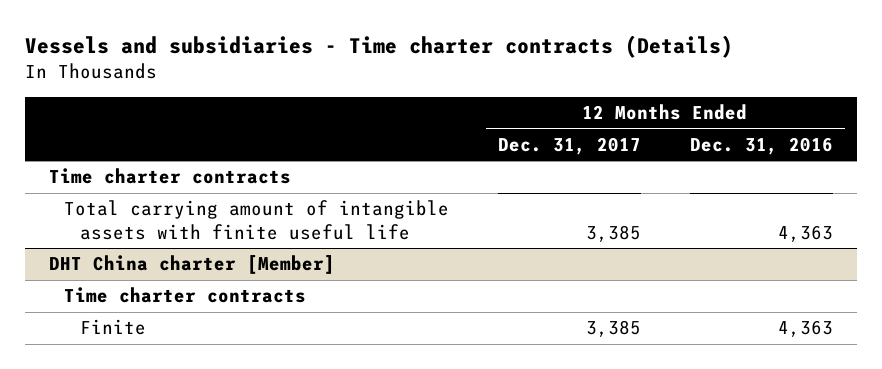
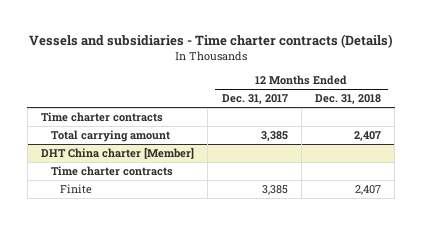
[689,136,833,155] Dec. 31, 2016 -> none
none -> [315,94,382,105] Dec. 31, 2018
[64,200,450,240] Total carrying amount of intangible assets with finite useful life -> [50,130,170,143] Total carrying amount

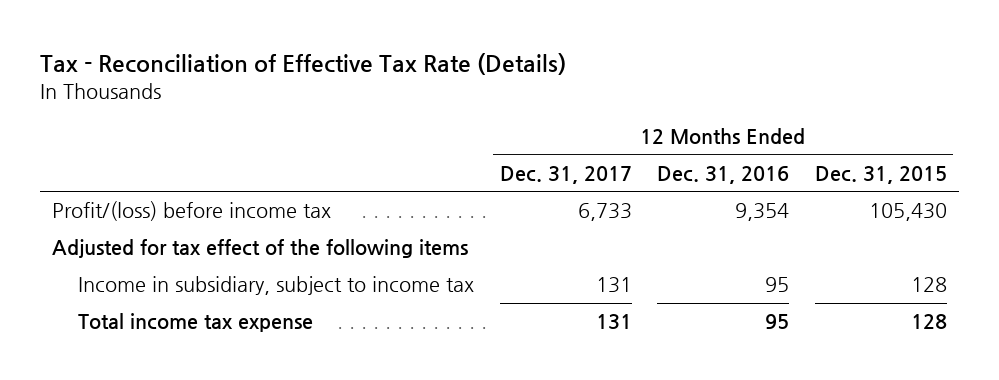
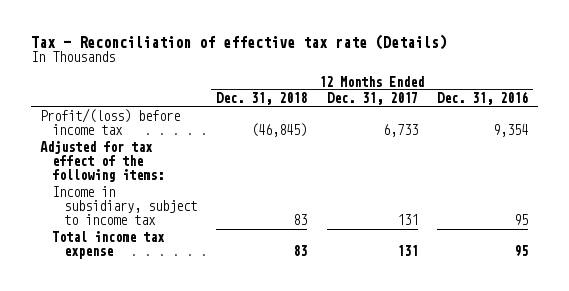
[39,52,566,75] Tax - Reconciliation of Effective Tax Rate (Details) -> [30,33,447,50] Tax - Reconciliation of effective tax rate (Details)
[814,165,947,184] Dec. 31, 2015 -> none
none -> [216,92,308,106] Dec. 31, 2018
[52,239,469,259] Adjusted for tax effect of the following items -> [40,141,165,183] Adjusted for tax effect of the following items:

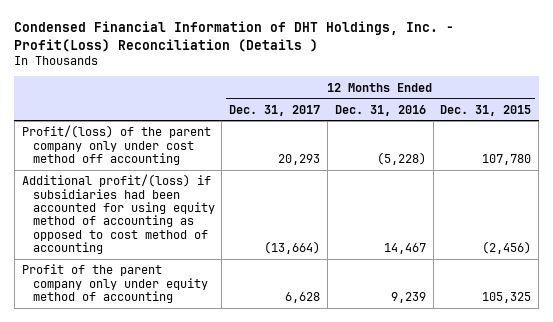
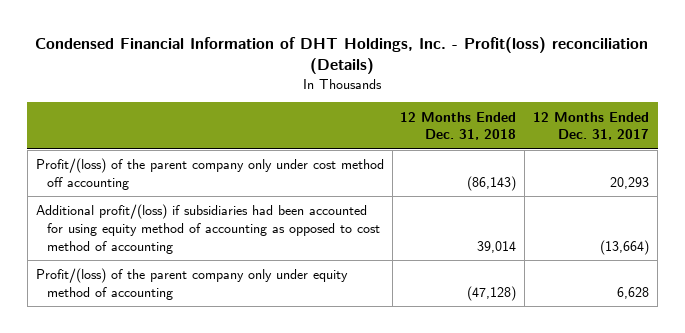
[14,21,455,52] Condensed Financial Information of DHT Holdings, Inc. - Profit(Loss) Reconciliation (Details ) -> [35,36,649,74] Condensed Financial Information of DHT Holdings, Inc. - Profit(loss) reconciliation (Details)
[334,104,426,116] Dec. 31, 2016 -> none
[440,104,532,116] Dec. 31, 2015 -> none
none -> [400,111,517,141] 12 Months Ended Dec. 31, 2018
[21,264,208,303] Profit of the parent company only under equity method of accounting -> [35,268,348,300] Profit/(loss) of the parent company only under equity method of accounting

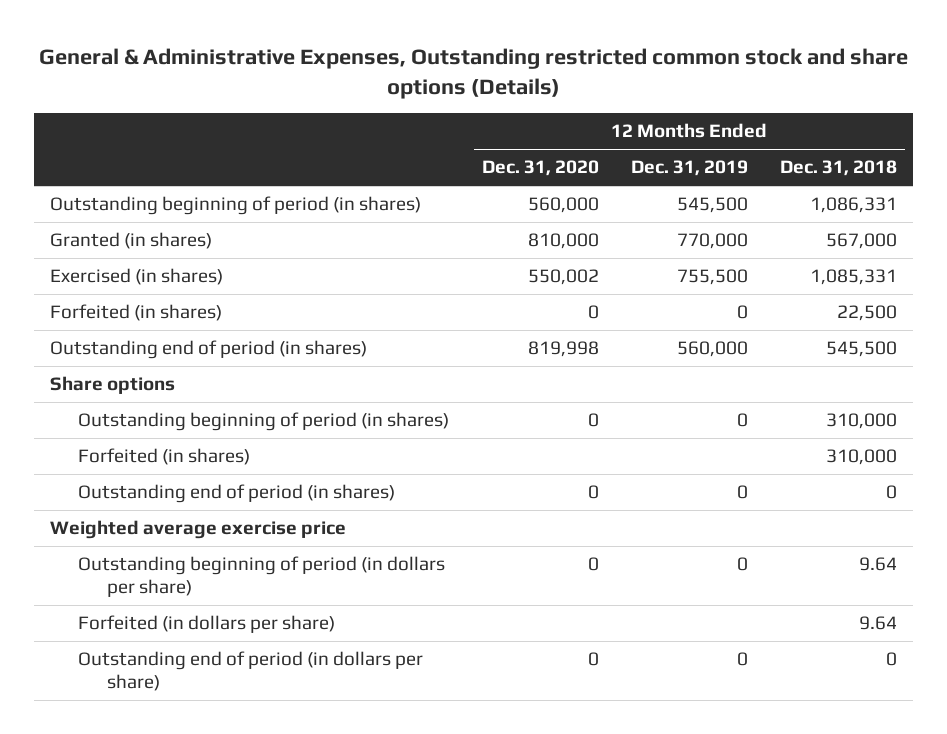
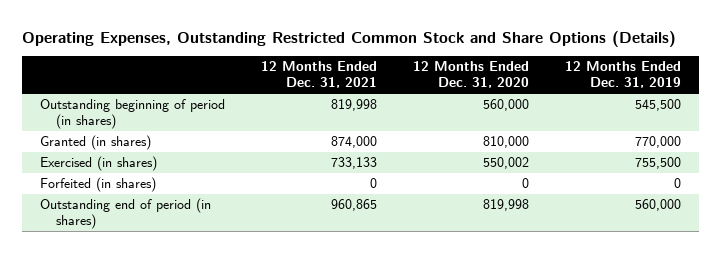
[38,47,908,99] General & Administrative Expenses, Outstanding restricted common stock and share options (Details) -> [21,30,676,47] Operating Expenses, Outstanding Restricted Common Stock and Share Options (Details)
[779,160,897,177] Dec. 31, 2018 -> none
none -> [260,61,377,89] 12 Months Ended Dec. 31, 2021
[50,376,176,395] Share options -> none
[78,412,450,432] Outstanding beginning of period (in shares) -> none
[78,448,251,466] Forfeited (in shares) -> none
[78,484,396,504] Outstanding end of period (in shares) -> none
[50,520,347,540] Weighted average exercise price -> none
[78,556,446,598] Outstanding beginning of period (in dollars per share) -> none
[78,615,336,634] Forfeited (in dollars per share) -> none
[78,651,424,692] Outstanding end of period (in dollars per share) -> none

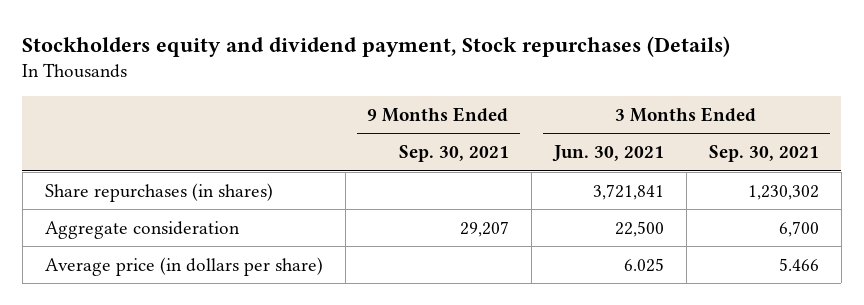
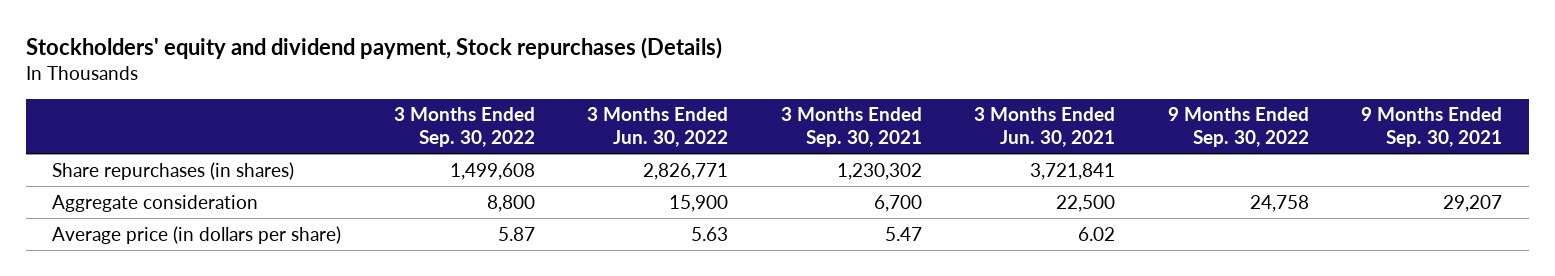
[22,35,731,57] Stockholders equity and dividend payment, Stock repurchases (Details) -> [26,36,723,59] Stockholders' equity and dividend payment, Stock repurchases (Details)
none -> [393,107,535,147] 3 Months Ended Sep. 30, 2022
none -> [587,107,729,147] 3 Months Ended Jun. 30, 2022
none -> [1167,107,1309,147] 9 Months Ended Sep. 30, 2022
[623,257,664,272] 6.025 -> [1078,226,1116,241] 6.02
[778,257,819,271] 5.466 -> [884,226,922,241] 5.47

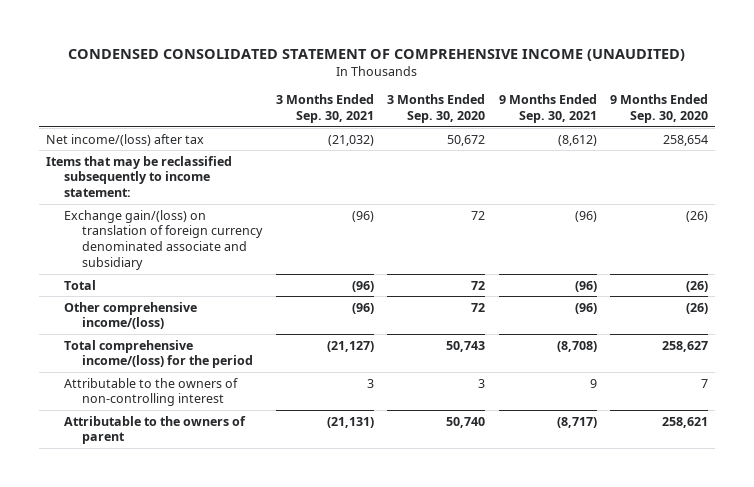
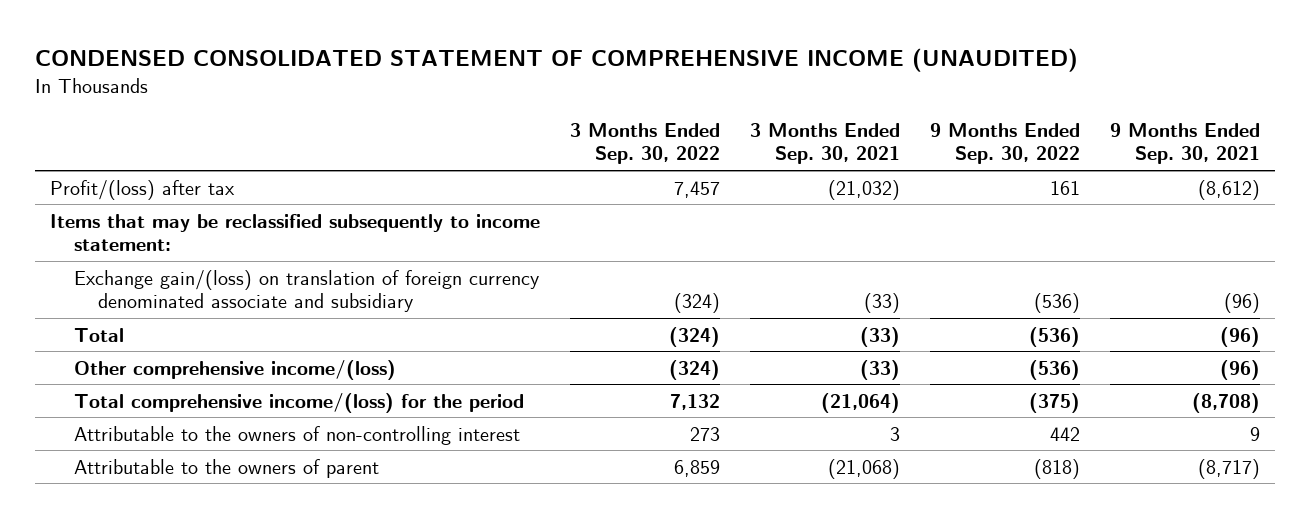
[387,94,486,124] 3 Months Ended Sep. 30, 2020 -> none
[610,94,709,124] 9 Months Ended Sep. 30, 2020 -> none
none -> [570,122,721,165] 3 Months Ended Sep. 30, 2022
none -> [930,122,1081,165] 9 Months Ended Sep. 30, 2022
[45,133,204,146] Net income/(loss) after tax -> [50,179,236,200] Profit/(loss) after tax
[351,210,374,222] (96) -> [864,293,901,314] (33)
[351,280,374,292] (96) -> [860,326,901,347] (33)
[351,302,374,314] (96) -> [860,359,901,380] (33)
[326,340,374,352] (21,127) -> [821,392,901,413] (21,064)
[326,416,374,428] (21,131) -> [828,458,901,479] (21,068)

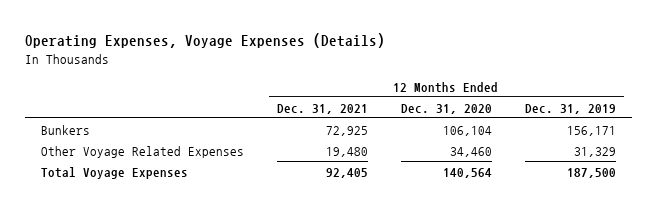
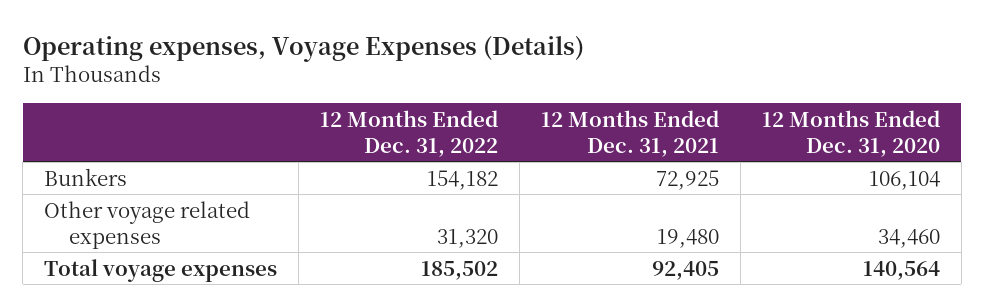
[24,33,385,49] Operating Expenses, Voyage Expenses (Details) -> [22,34,584,62] Operating expenses, Voyage Expenses (Details)
[524,103,616,114] Dec. 31, 2019 -> none
none -> [320,109,499,157] 12 Months Ended Dec. 31, 2022
[41,145,245,158] Other Voyage Related Expenses -> [44,200,251,249] Other voyage related expenses
[41,166,189,179] Total Voyage Expenses -> [44,258,278,282] Total voyage expenses

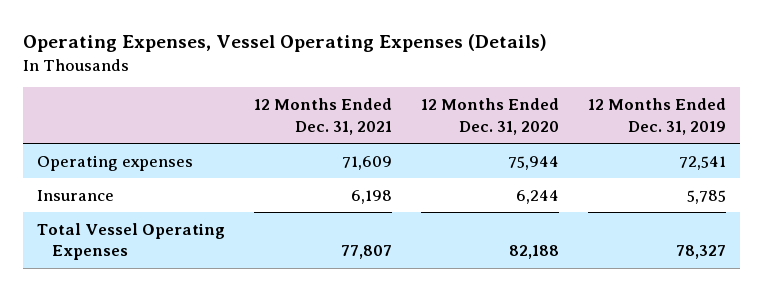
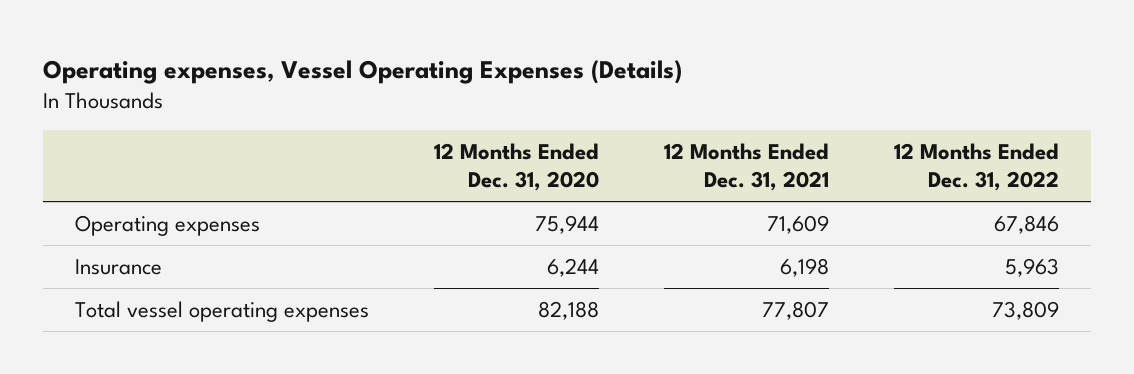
[22,34,547,53] Operating Expenses, Vessel Operating Expenses (Details) -> [42,59,682,84] Operating expenses, Vessel Operating Expenses (Details)
[587,98,726,135] 12 Months Ended Dec. 31, 2019 -> none
none -> [894,142,1060,191] 12 Months Ended Dec. 31, 2022
[37,222,226,261] Total Vessel Operating Expenses -> [75,300,370,322] Total vessel operating expenses

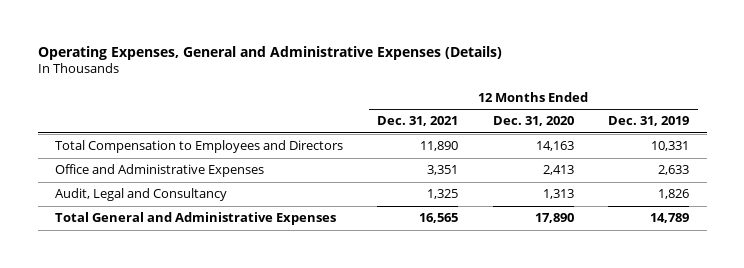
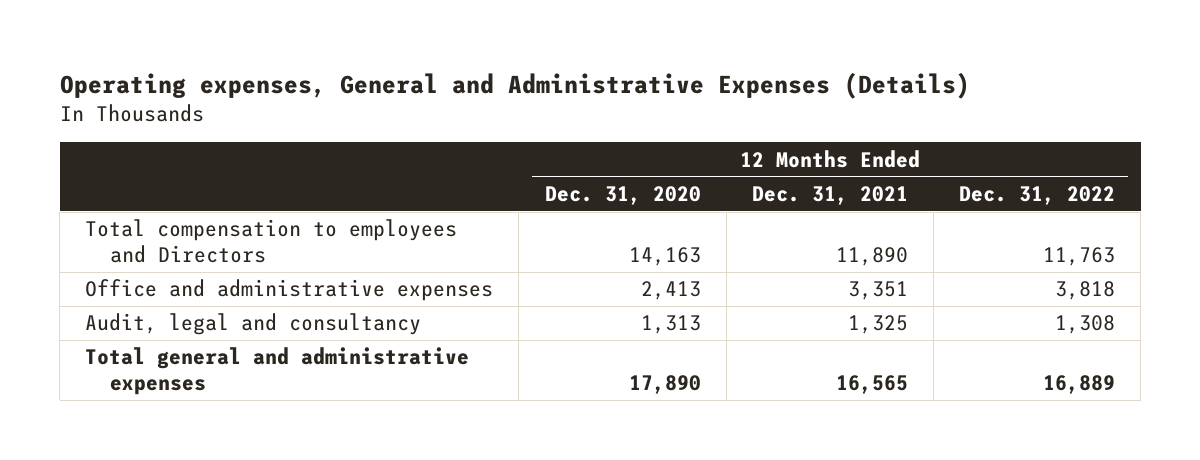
[37,45,502,60] Operating Expenses, General and Administrative Expenses (Details) -> [59,71,970,99] Operating expenses, General and Administrative Expenses (Details)
[608,116,690,127] Dec. 31, 2019 -> none
none -> [958,185,1115,205] Dec. 31, 2022
[54,140,343,154] Total Compensation to Employees and Directors -> [85,219,458,264] Total compensation to employees and Directors
[54,164,264,178] Office and Administrative Expenses -> [85,279,494,302] Office and administrative expenses
[54,188,227,202] Audit, Legal and Consultancy -> [85,313,422,336] Audit, legal and consultancy
[54,212,336,226] Total General and Administrative Expenses -> [85,347,470,396] Total general and administrative expenses

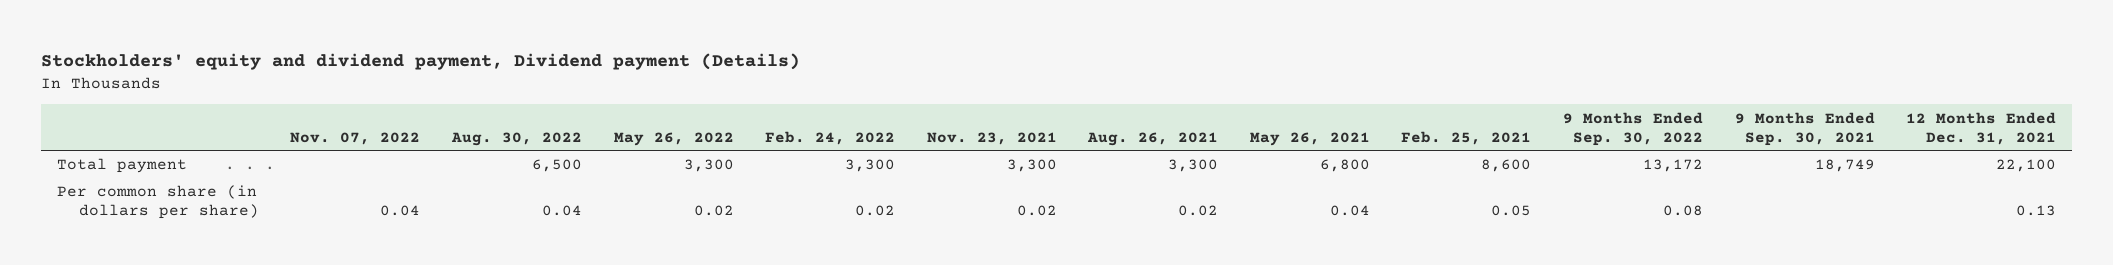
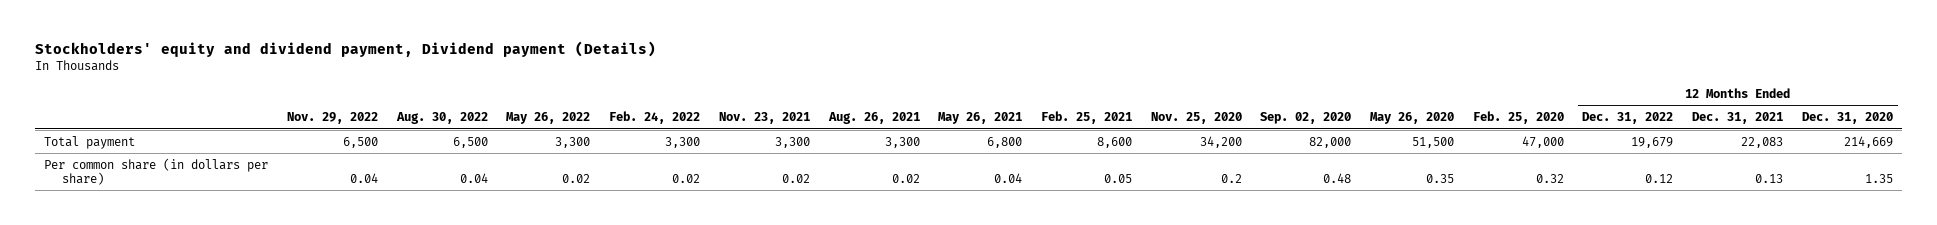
[290,131,421,145] Nov. 07, 2022 -> none
[1563,111,1704,146] 9 Months Ended Sep. 30, 2022 -> none
[1734,111,1875,146] 9 Months Ended Sep. 30, 2021 -> none
none -> [287,112,379,125] Nov. 29, 2022
none -> [1150,112,1242,125] Nov. 25, 2020
none -> [1260,112,1352,125] Sep. 02, 2020
none -> [1370,112,1455,125] May 26, 2020
none -> [1472,111,1564,125] Feb. 25, 2020
none -> [1582,112,1674,125] Dec. 31, 2022
none -> [1801,112,1893,125] Dec. 31, 2020
[1996,159,2057,173] 22,100 -> [1741,136,1784,148] 22,083

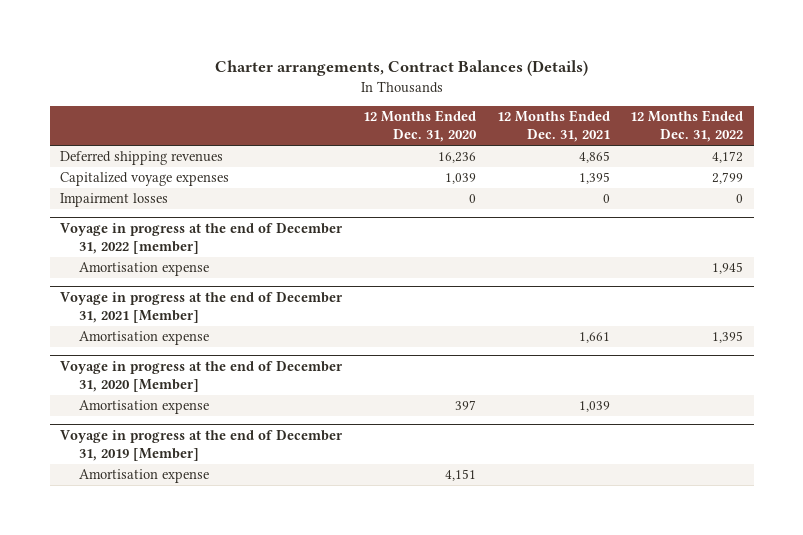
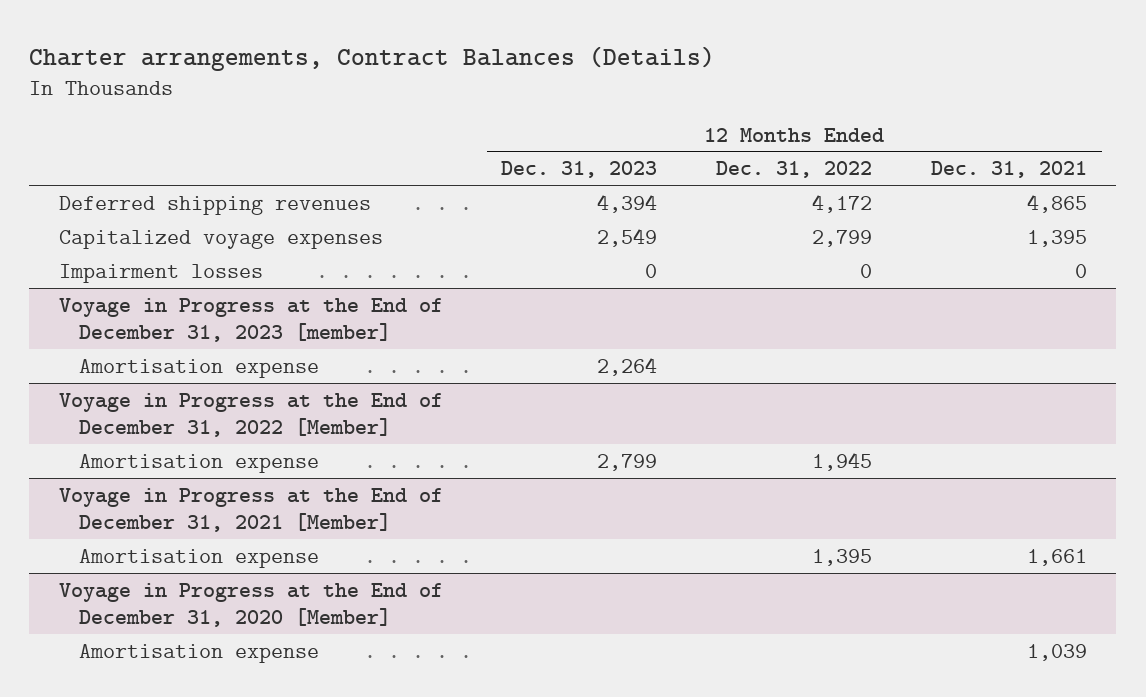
[362,110,477,143] 12 Months Ended Dec. 31, 2020 -> none
none -> [501,161,658,179] Dec. 31, 2023
[60,223,344,255] Voyage in progress at the end of December 31, 2022 [member] -> [58,297,443,343] Voyage in Progress at the End of December 31, 2023 [member]
none -> [79,358,320,378] Amortisation expense
none -> [58,392,443,438] Voyage in Progress at the End of December 31, 2022 [Member]
[60,292,344,324] Voyage in progress at the end of December 31, 2021 [Member] -> [58,487,443,533] Voyage in Progress at the End of December 31, 2021 [Member]
[60,361,344,393] Voyage in progress at the end of December 31, 2020 [Member] -> [58,582,443,628] Voyage in Progress at the End of December 31, 2020 [Member]
[60,430,344,462] Voyage in progress at the end of December 31, 2019 [Member] -> none
[79,469,210,484] Amortisation expense -> none

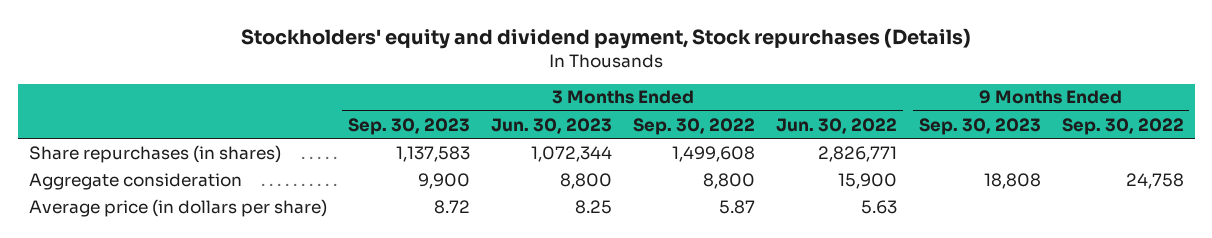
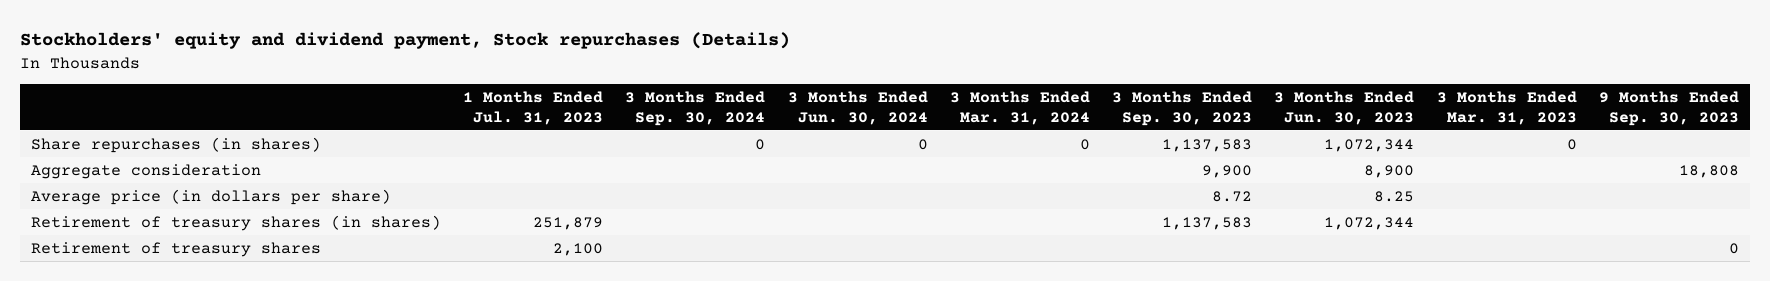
[633,117,756,135] Sep. 30, 2022 -> none
[776,117,898,134] Jun. 30, 2022 -> none
[1061,117,1184,135] Sep. 30, 2022 -> none
none -> [463,90,604,125] 1 Months Ended Jul. 31, 2023
none -> [625,90,766,126] 3 Months Ended Sep. 30, 2024
none -> [787,90,928,125] 3 Months Ended Jun. 30, 2024
none -> [949,90,1090,125] 3 Months Ended Mar. 31, 2024
none -> [1436,90,1577,125] 3 Months Ended Mar. 31, 2023
[560,172,613,189] 8,800 -> [1364,164,1415,178] 8,900
none -> [30,214,441,231] Retirement of treasury shares (in shares)
none -> [30,241,321,257] Retirement of treasury shares

